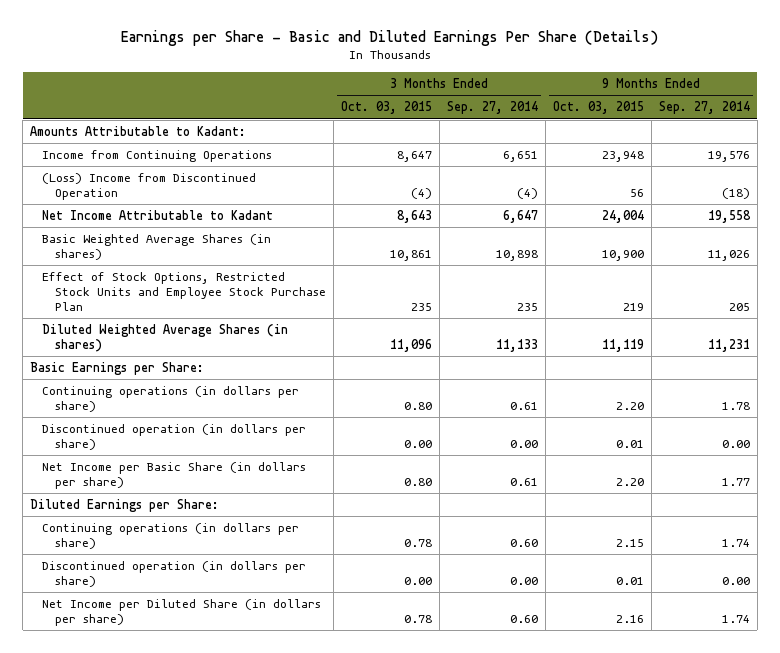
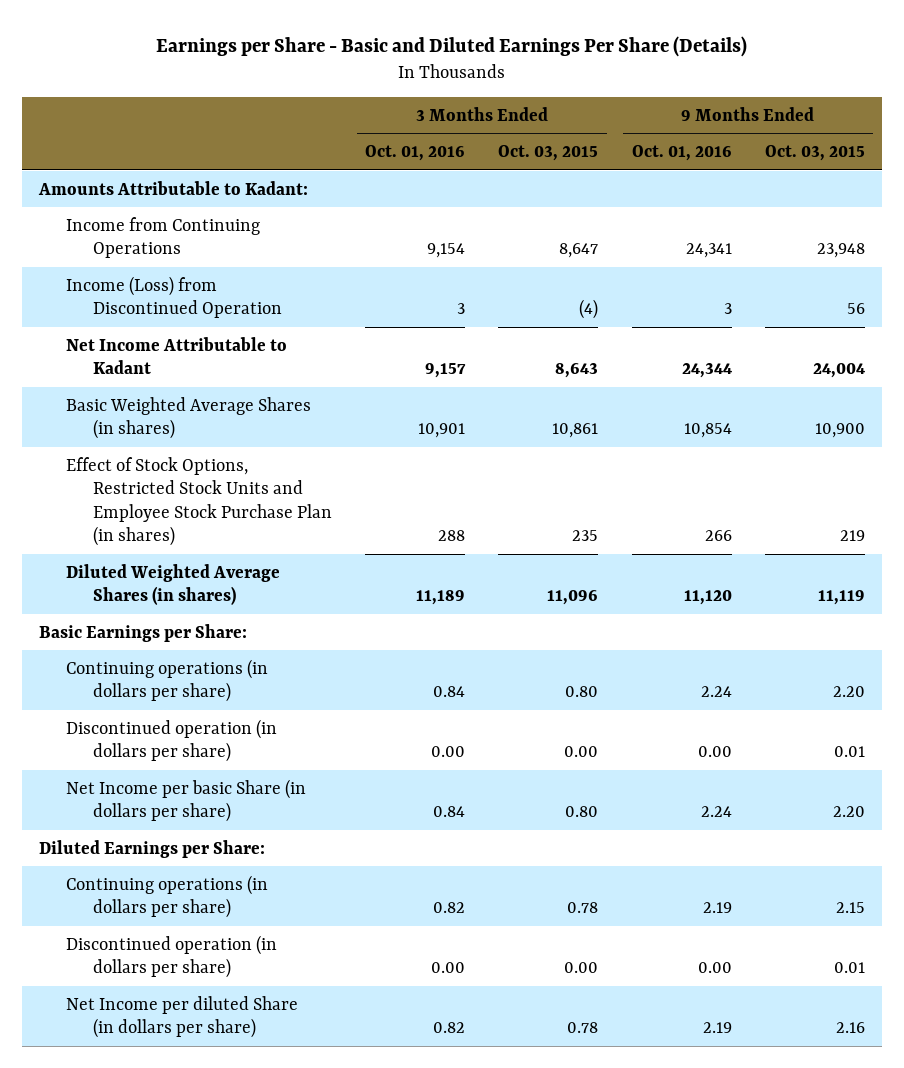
[446,101,538,115] Sep. 27, 2014 -> none
[658,101,750,115] Sep. 27, 2014 -> none
none -> [365,145,466,162] Oct. 01, 2016
none -> [631,145,732,162] Oct. 01, 2016
[42,173,257,201] (Loss) Income from Discontinued Operation -> [65,275,282,319] Income (Loss) from Discontinued Operation
[42,272,326,312] Effect of Stock Options, Restricted Stock Units and Employee Stock Purchase Plan -> [65,456,332,547] Effect of Stock Options, Restricted Stock Units and Employee Stock Purchase Plan (in shares)
[42,462,307,490] Net Income per Basic Share (in dollars per share) -> [65,778,306,823] Net Income per basic Share (in dollars per share)
[42,599,322,627] Net Income per Diluted Share (in dollars per share) -> [65,995,298,1039] Net Income per diluted Share (in dollars per share)

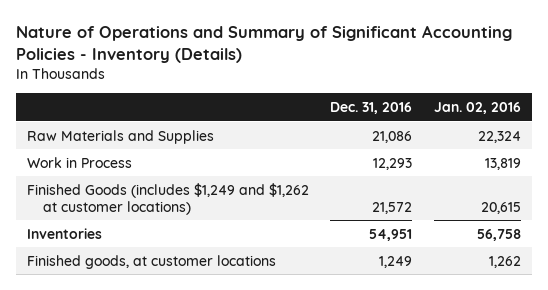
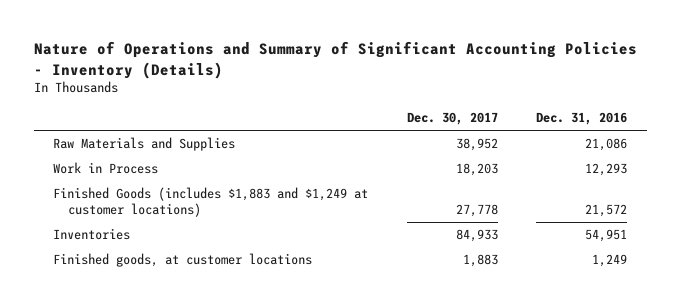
[434,102,522,115] Jan. 02, 2016 -> none
none -> [406,112,498,126] Dec. 30, 2017
[26,182,309,215] Finished Goods (includes $1,249 and $1,262 at customer locations) -> [52,186,368,218] Finished Goods (includes $1,883 and $1,249 at customer locations)

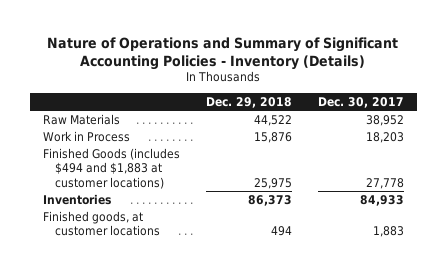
[536,112,628,126] Dec. 31, 2016 -> none
none -> [205,96,292,108] Dec. 29, 2018
[52,136,235,151] Raw Materials and Supplies -> [42,113,120,125] Raw Materials
[52,186,368,218] Finished Goods (includes $1,883 and $1,249 at customer locations) -> [42,147,180,189] Finished Goods (includes $494 and $1,883 at customer locations)

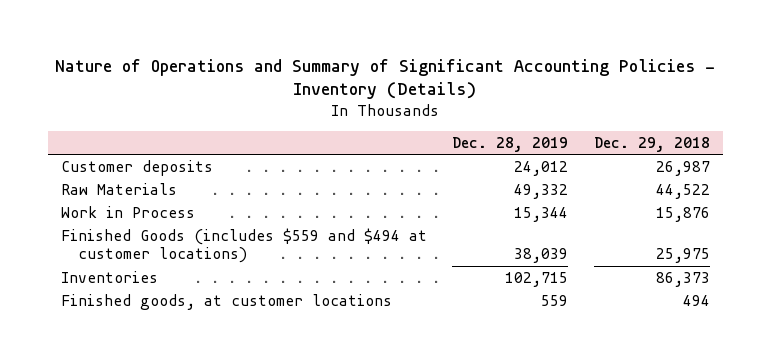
[317,96,404,108] Dec. 30, 2017 -> none
none -> [452,137,569,153] Dec. 28, 2019
none -> [60,159,213,176] Customer deposits
[42,147,180,189] Finished Goods (includes $494 and $1,883 at customer locations) -> [60,227,427,264] Finished Goods (includes $559 and $494 at customer locations)

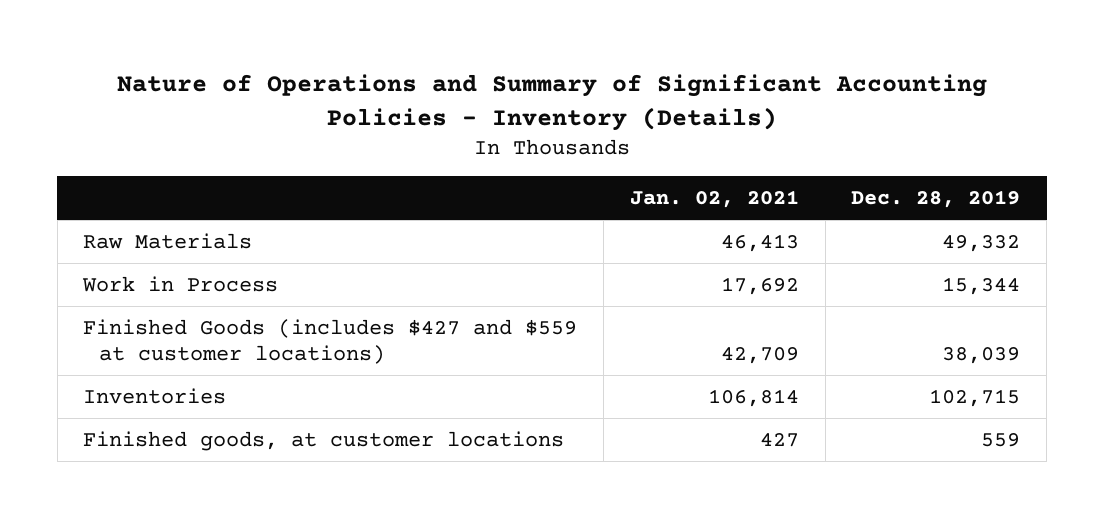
[594,137,711,153] Dec. 29, 2018 -> none
none -> [629,190,799,209] Jan. 02, 2021
[60,159,213,176] Customer deposits -> none
[60,227,427,264] Finished Goods (includes $559 and $494 at customer locations) -> [83,318,578,364] Finished Goods (includes $427 and $559 at customer locations)

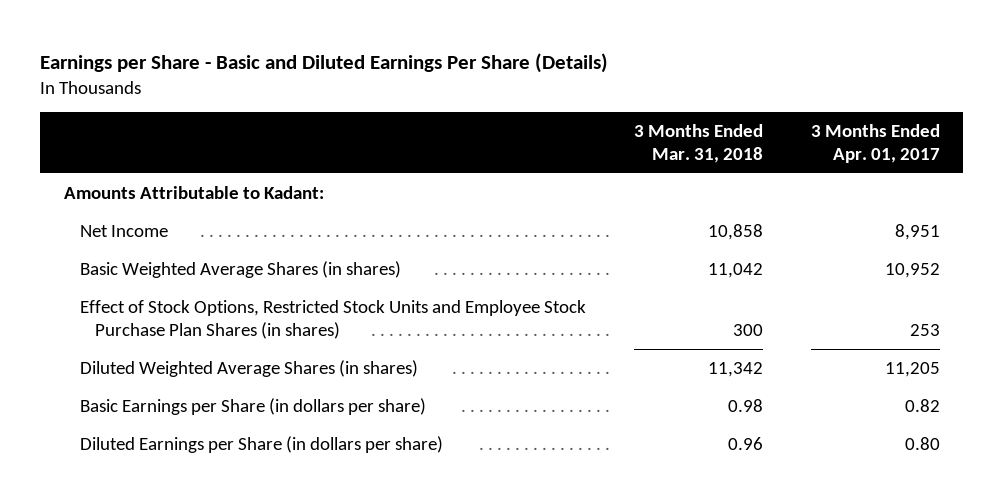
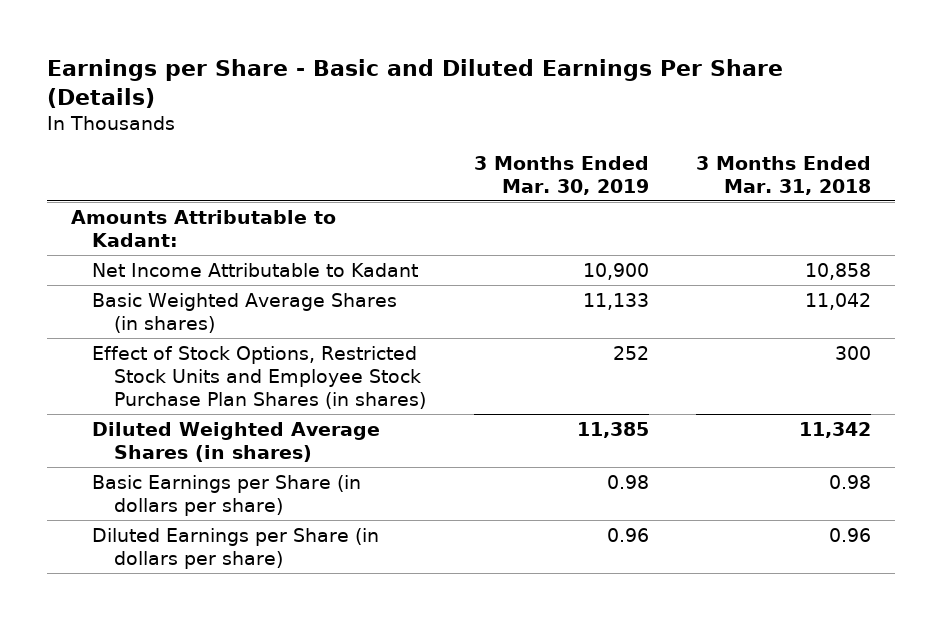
[810,123,940,163] 3 Months Ended Apr. 01, 2017 -> none
none -> [473,155,649,195] 3 Months Ended Mar. 30, 2019
[79,224,168,237] Net Income -> [92,262,419,277] Net Income Attributable to Kadant

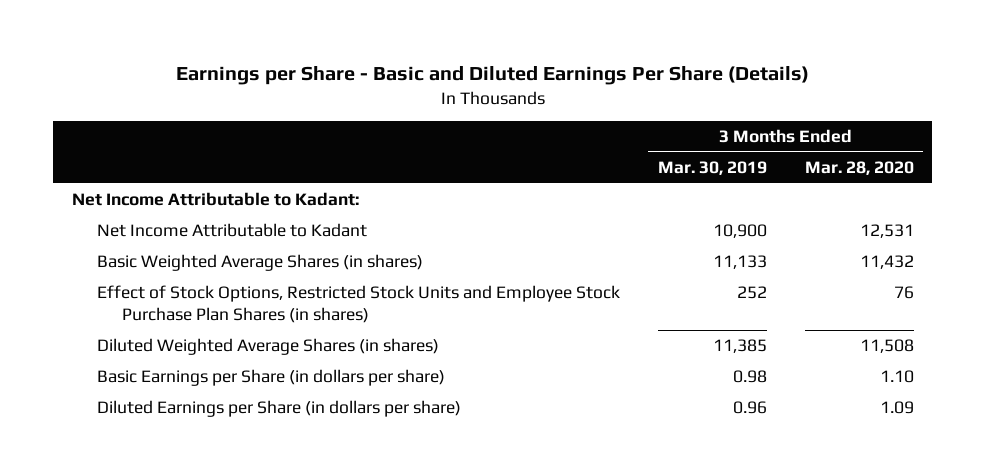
[696,155,872,195] 3 Months Ended Mar. 31, 2018 -> none
none -> [804,160,914,175] Mar. 28, 2020
[70,209,336,247] Amounts Attributable to Kadant: -> [72,192,360,207] Net Income Attributable to Kadant:

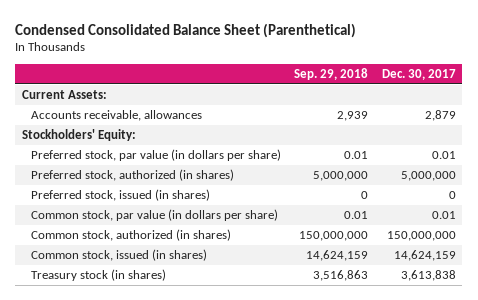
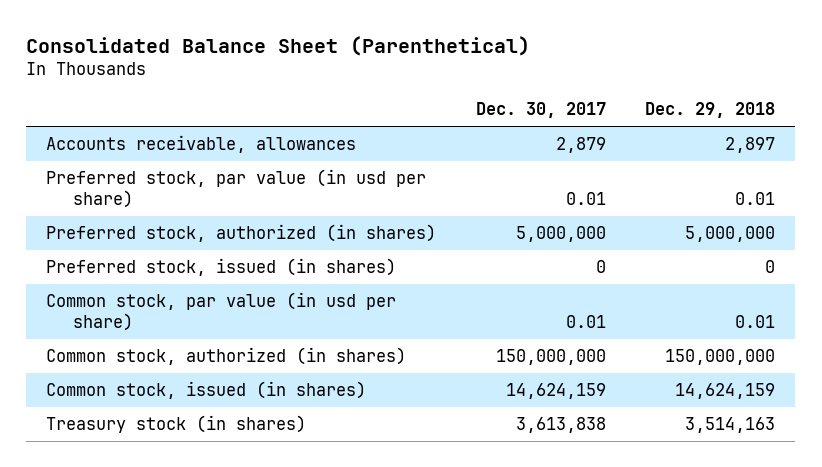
[15,22,357,38] Condensed Consolidated Balance Sheet (Parenthetical) -> [26,35,531,56] Consolidated Balance Sheet (Parenthetical)
[294,67,369,80] Sep. 29, 2018 -> none
none -> [645,102,776,119] Dec. 29, 2018
[21,89,107,99] Current Assets: -> none
[21,128,136,141] Stockholders' Equity: -> none
[31,148,282,161] Preferred stock, par value (in dollars per share) -> [46,169,427,209] Preferred stock, par value (in usd per share)
[31,208,279,221] Common stock, par value (in dollars per share) -> [46,292,397,332] Common stock, par value (in usd per share)

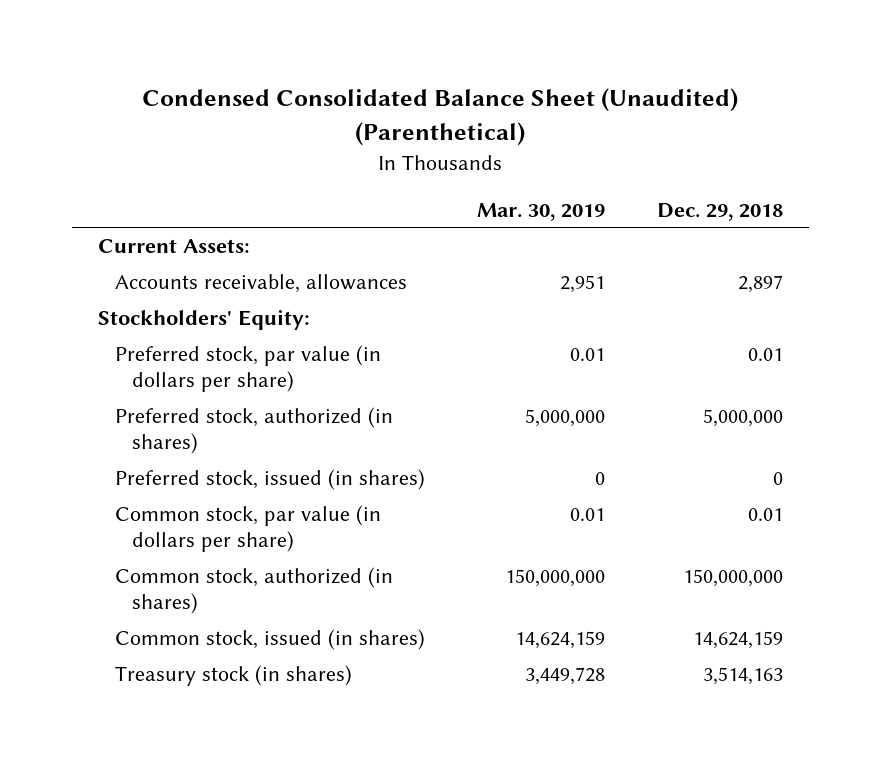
[26,35,531,56] Consolidated Balance Sheet (Parenthetical) -> [142,87,739,146] Condensed Consolidated Balance Sheet (Unaudited) (Parenthetical)
[475,102,606,119] Dec. 30, 2017 -> none
none -> [476,202,605,221] Mar. 30, 2019
none -> [97,239,250,254] Current Assets:
none -> [97,309,310,331] Stockholders' Equity:
[46,169,427,209] Preferred stock, par value (in usd per share) -> [114,345,381,393] Preferred stock, par value (in dollars per share)
[46,292,397,332] Common stock, par value (in usd per share) -> [114,505,381,553] Common stock, par value (in dollars per share)

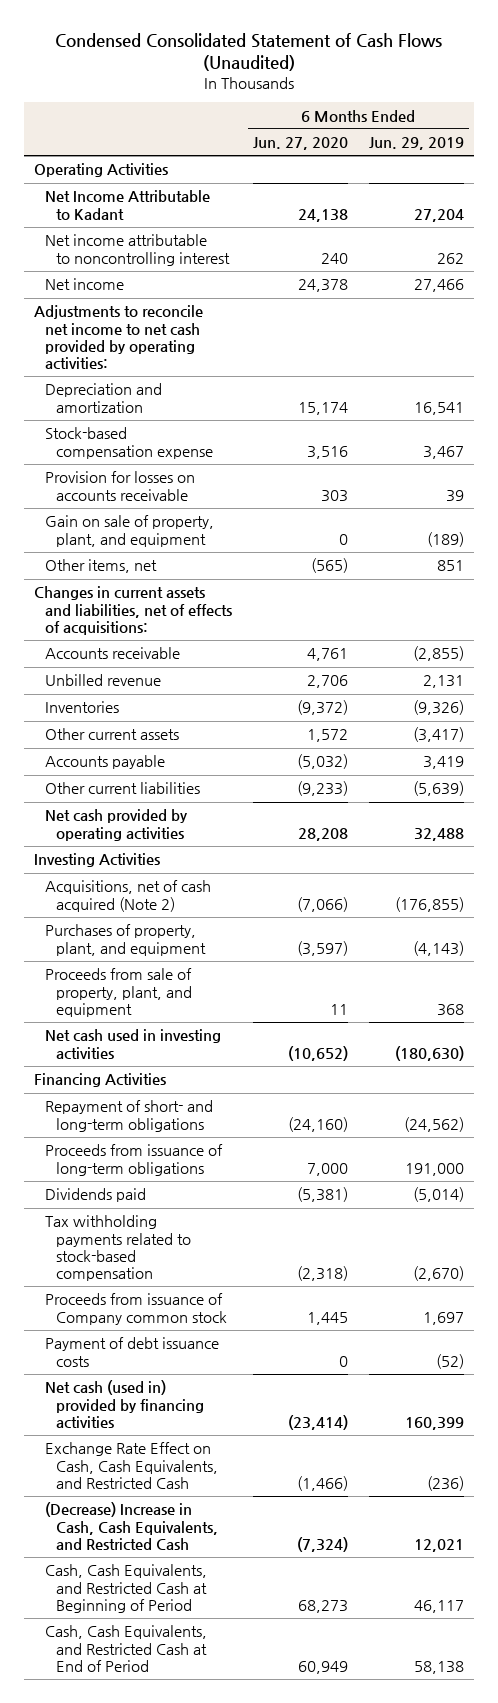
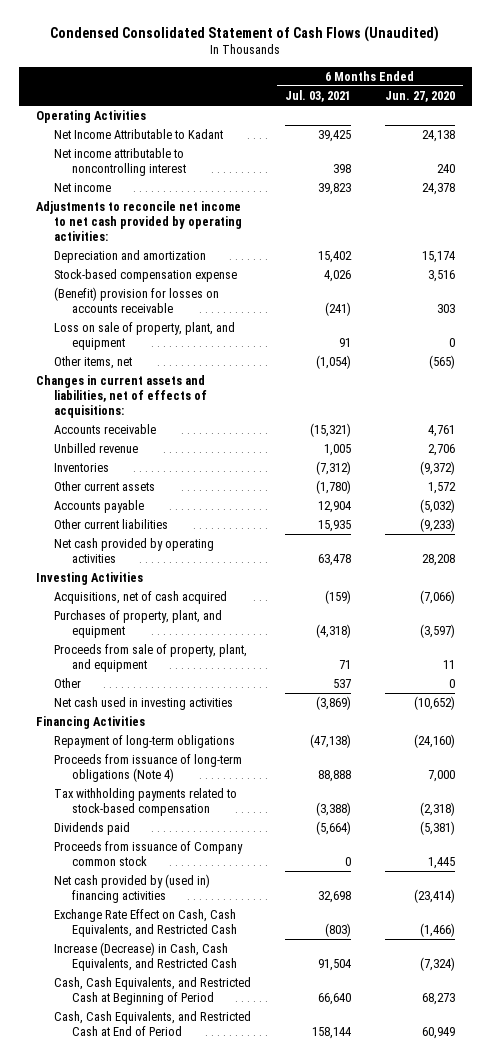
[368,137,464,151] Jun. 29, 2019 -> none
none -> [285,89,352,102] Jul. 03, 2021
[45,471,196,501] Provision for losses on accounts receivable -> [54,286,220,314] (Benefit) provision for losses on accounts receivable
[45,515,215,547] Gain on sale of property, plant, and equipment -> [54,321,236,351] Loss on sale of property, plant, and equipment
[45,880,212,912] Acquisitions, net of cash acquired (Note 2) -> [54,590,228,604] Acquisitions, net of cash acquired
none -> [54,677,82,688] Other
[45,1100,214,1132] Repayment of short- and long-term obligations -> [54,734,236,748] Repayment of long-term obligations
[45,1144,224,1176] Proceeds from issuance of long-term obligations -> [54,753,243,783] Proceeds from issuance of long-term obligations (Note 4)
[45,1188,147,1203] Dividends paid -> [54,821,131,835] Dividends paid
[45,1337,220,1367] Payment of debt issuance costs -> none
[45,1380,205,1428] Net cash (used in) provided by financing activities -> [54,873,211,904] Net cash provided by (used in) financing activities
[45,1502,219,1550] (Decrease) Increase in Cash, Cash Equivalents, and Restricted Cash -> [54,941,238,972] Increase (Decrease) in Cash, Cash Equivalents, and Restricted Cash

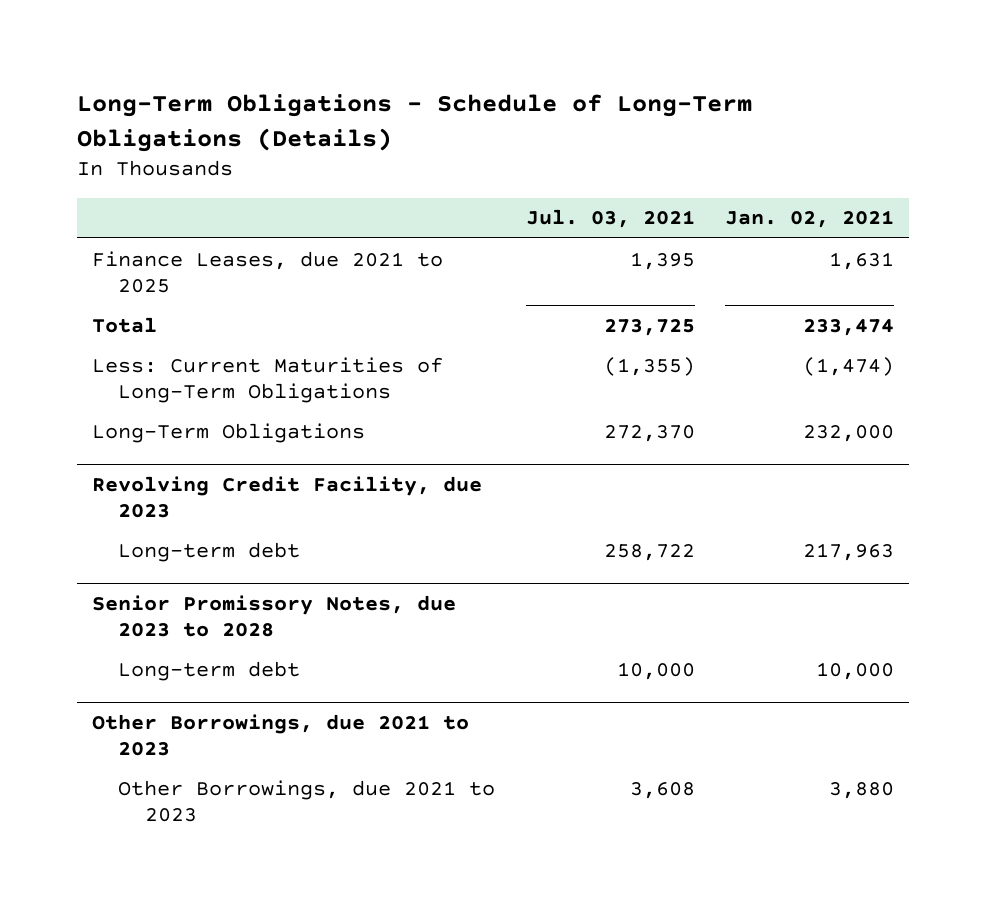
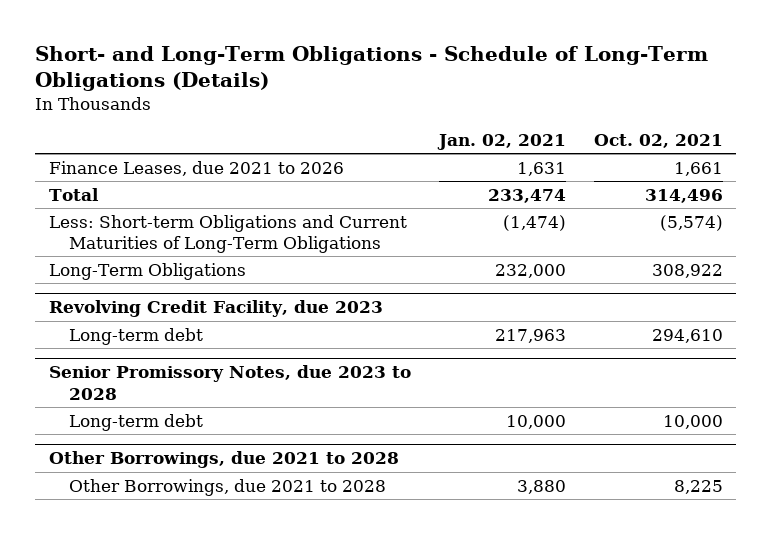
[77,94,753,152] Long-Term Obligations - Schedule of Long-Term Obligations (Details) -> [35,46,709,92] Short- and Long-Term Obligations - Schedule of Long-Term Obligations (Details)
[525,209,695,229] Jul. 03, 2021 -> none
none -> [593,134,723,149] Oct. 02, 2021
[92,250,444,293] Finance Leases, due 2021 to 2025 -> [49,160,345,176] Finance Leases, due 2021 to 2026
[92,356,444,403] Less: Current Maturities of Long-Term Obligations -> [49,214,408,254] Less: Short-term Obligations and Current Maturities of Long-Term Obligations
[92,713,470,756] Other Borrowings, due 2021 to 2023 -> [49,451,400,469] Other Borrowings, due 2021 to 2028
[118,779,496,822] Other Borrowings, due 2021 to 2023 -> [68,478,386,496] Other Borrowings, due 2021 to 2028

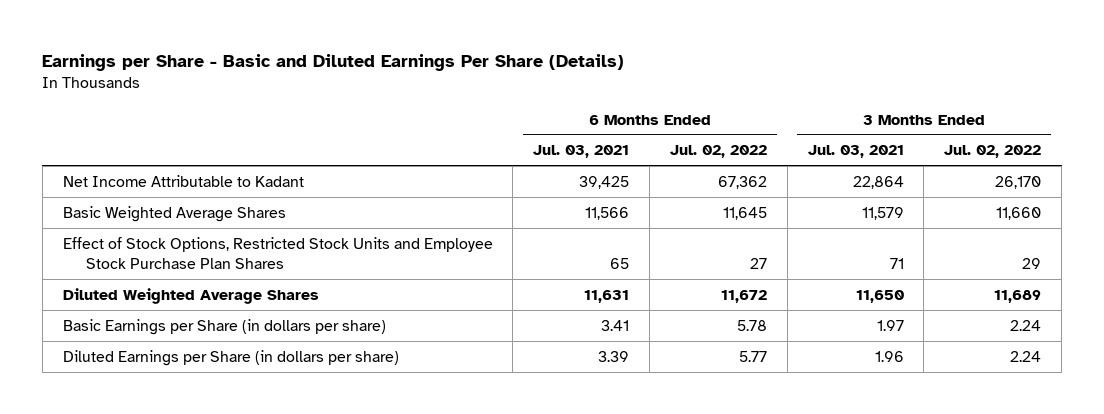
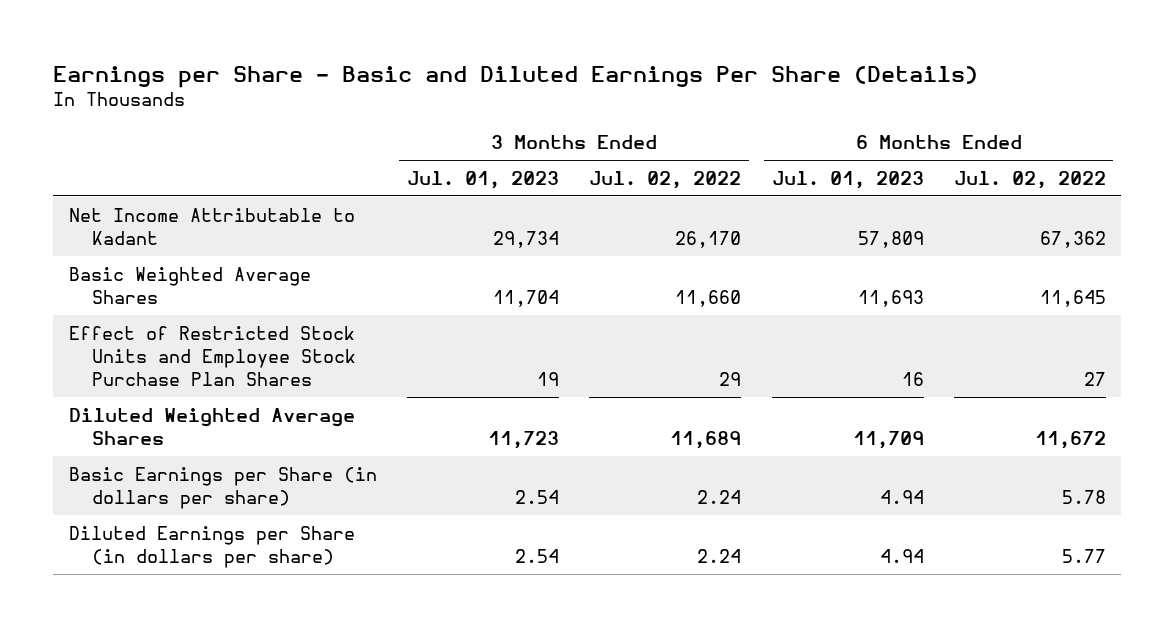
[533,145,630,159] Jul. 03, 2021 -> none
[807,145,904,159] Jul. 03, 2021 -> none
none -> [406,170,559,189] Jul. 01, 2023
none -> [771,170,924,189] Jul. 01, 2023
[62,236,493,269] Effect of Stock Options, Restricted Stock Units and Employee Stock Purchase Plan Shares -> [68,325,356,387] Effect of Restricted Stock Units and Employee Stock Purchase Plan Shares

